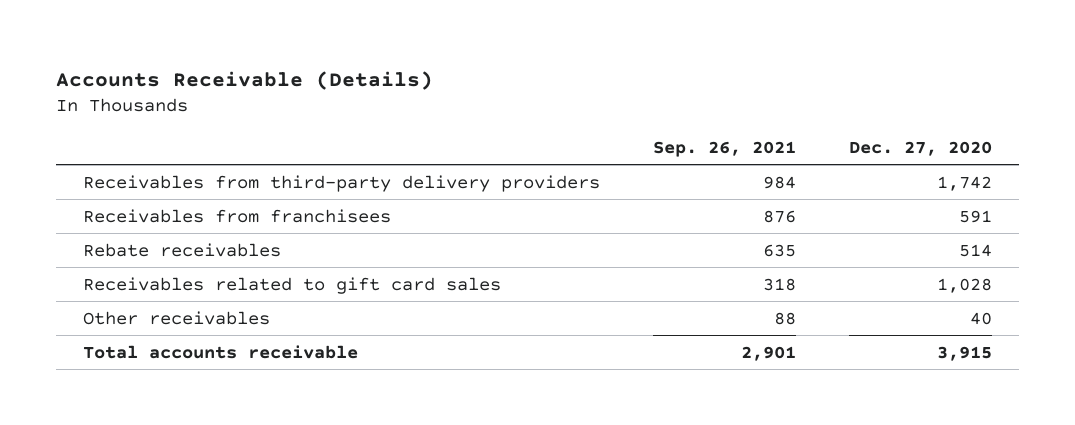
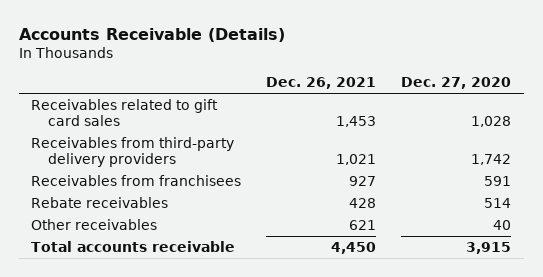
[653,140,797,157] Sep. 26, 2021 -> none
none -> [266,77,377,90] Dec. 26, 2021
[82,276,501,294] Receivables related to gift card sales -> [31,98,219,127] Receivables related to gift card sales

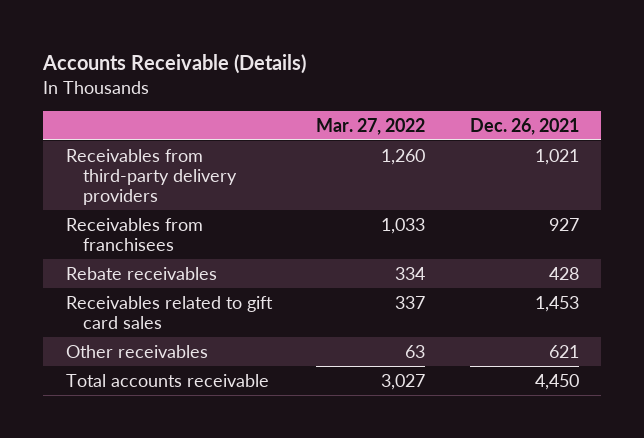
[401,77,512,90] Dec. 27, 2020 -> none
none -> [316,117,426,135] Mar. 27, 2022
[31,98,219,127] Receivables related to gift card sales -> [65,295,273,329] Receivables related to gift card sales

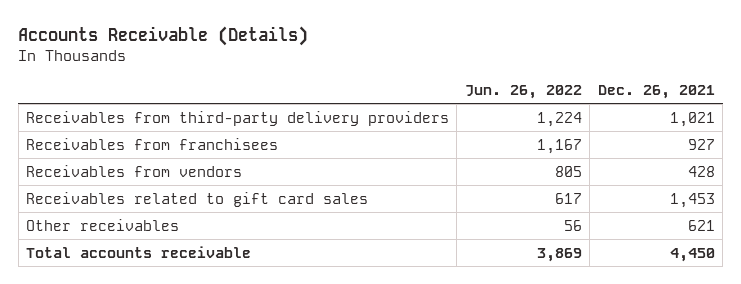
[316,117,426,135] Mar. 27, 2022 -> none
none -> [464,84,582,99] Jun. 26, 2022
[65,266,217,280] Rebate receivables -> [26,164,243,177] Receivables from vendors

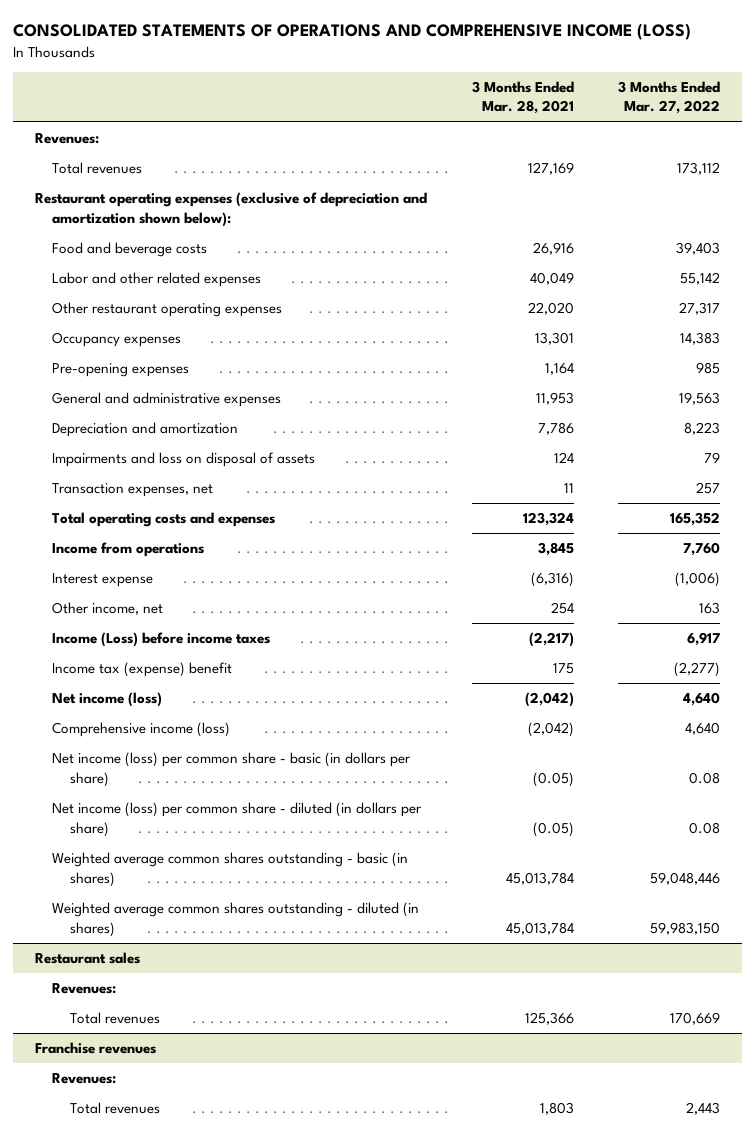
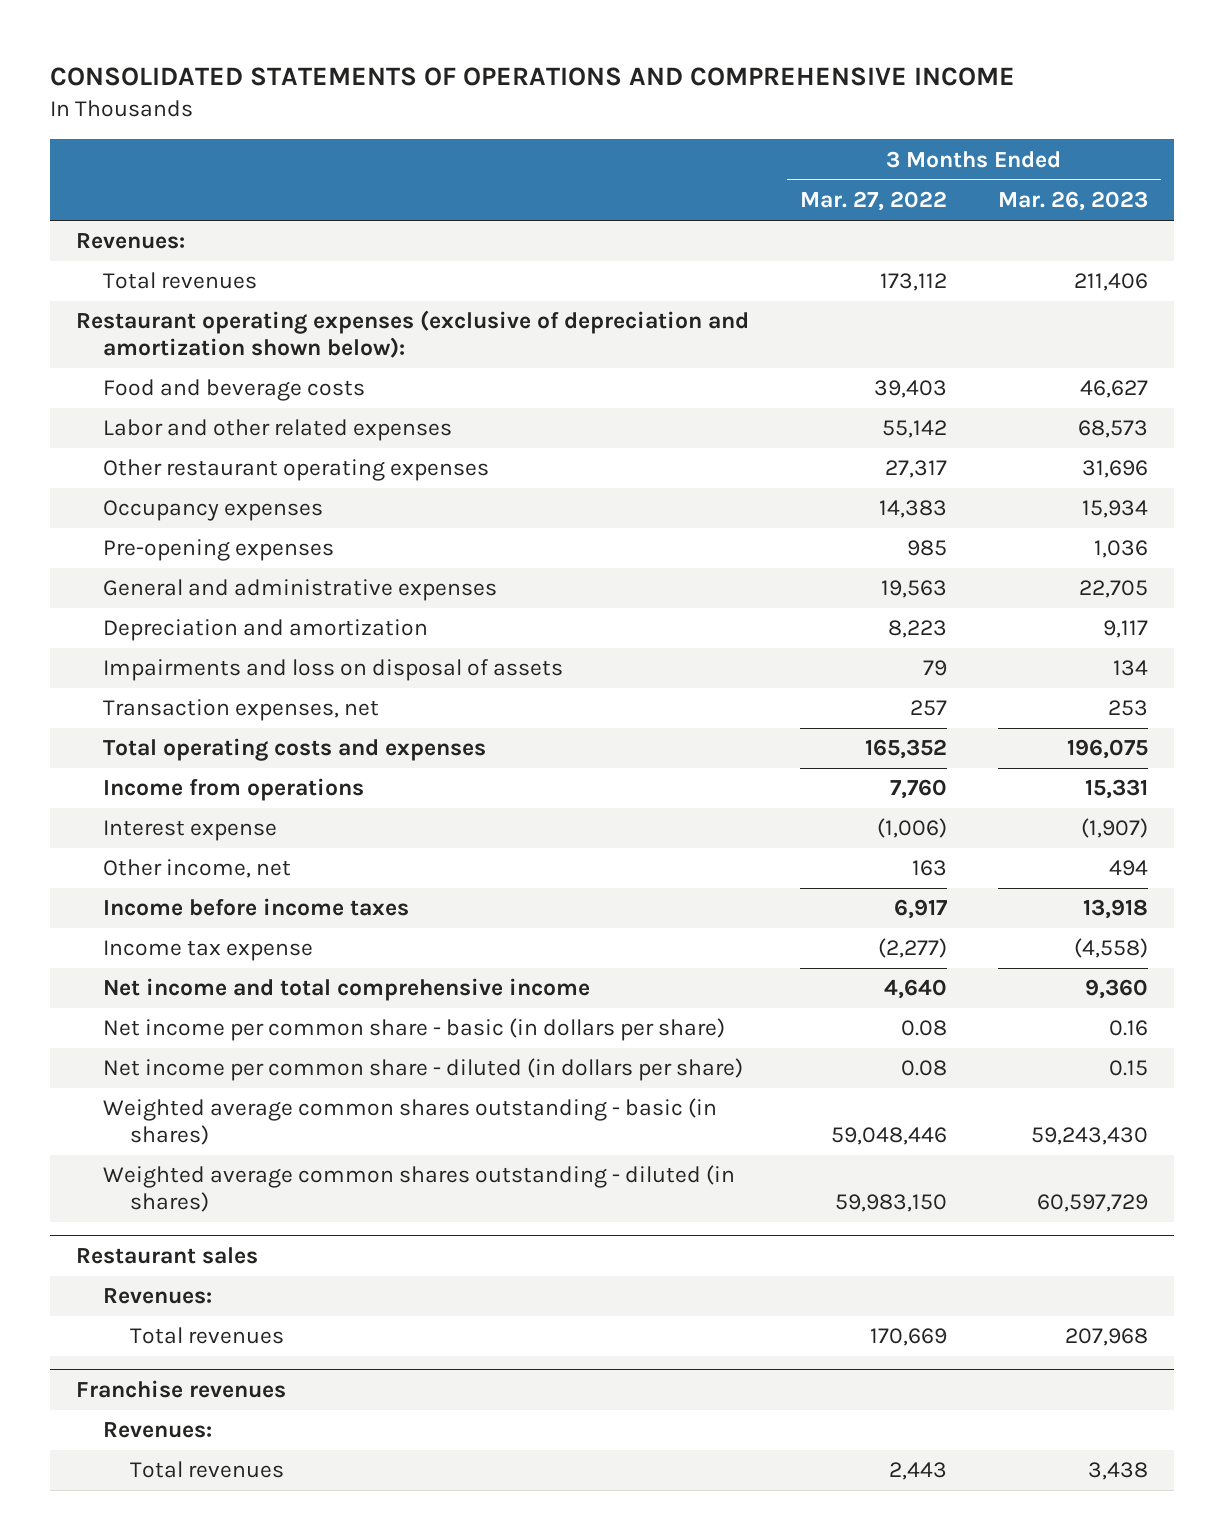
[12,23,691,41] CONSOLIDATED STATEMENTS OF OPERATIONS AND COMPREHENSIVE INCOME (LOSS) -> [49,67,1015,87] CONSOLIDATED STATEMENTS OF OPERATIONS AND COMPREHENSIVE INCOME
[471,81,574,115] 3 Months Ended Mar. 28, 2021 -> none
none -> [998,191,1149,212] Mar. 26, 2023
[52,722,231,738] Comprehensive income (loss) -> none
[52,632,271,648] Income (Loss) before income taxes -> [102,898,409,917] Income before income taxes
[52,662,233,678] Income tax (expense) benefit -> [102,940,313,962] Income tax expense
[52,692,163,708] Net income (loss) -> [102,978,590,1002] Net income and total comprehensive income
[52,752,412,787] Net income (loss) per common share - basic (in dollars per share) -> [102,1018,725,1042] Net income per common share - basic (in dollars per share)
[52,802,423,837] Net income (loss) per common share - diluted (in dollars per share) -> [102,1058,743,1082] Net income per common share - diluted (in dollars per share)

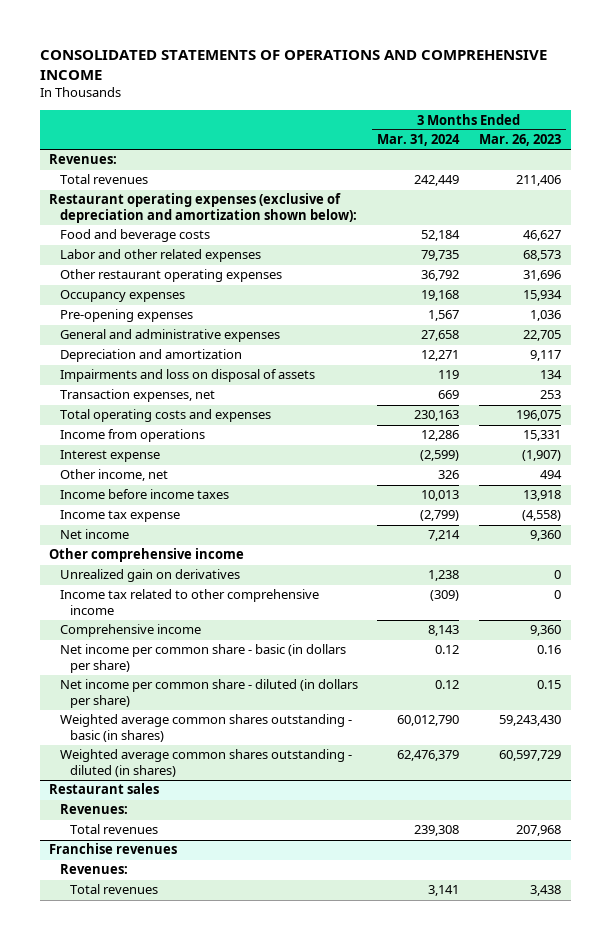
[800,191,948,212] Mar. 27, 2022 -> none
none -> [377,134,461,147] Mar. 31, 2024
[102,978,590,1002] Net income and total comprehensive income -> [59,529,129,540] Net income
none -> [49,548,245,563] Other comprehensive income
none -> [59,569,240,583] Unrealized gain on derivatives
none -> [59,589,319,616] Income tax related to other comprehensive income
none -> [59,624,201,638] Comprehensive income

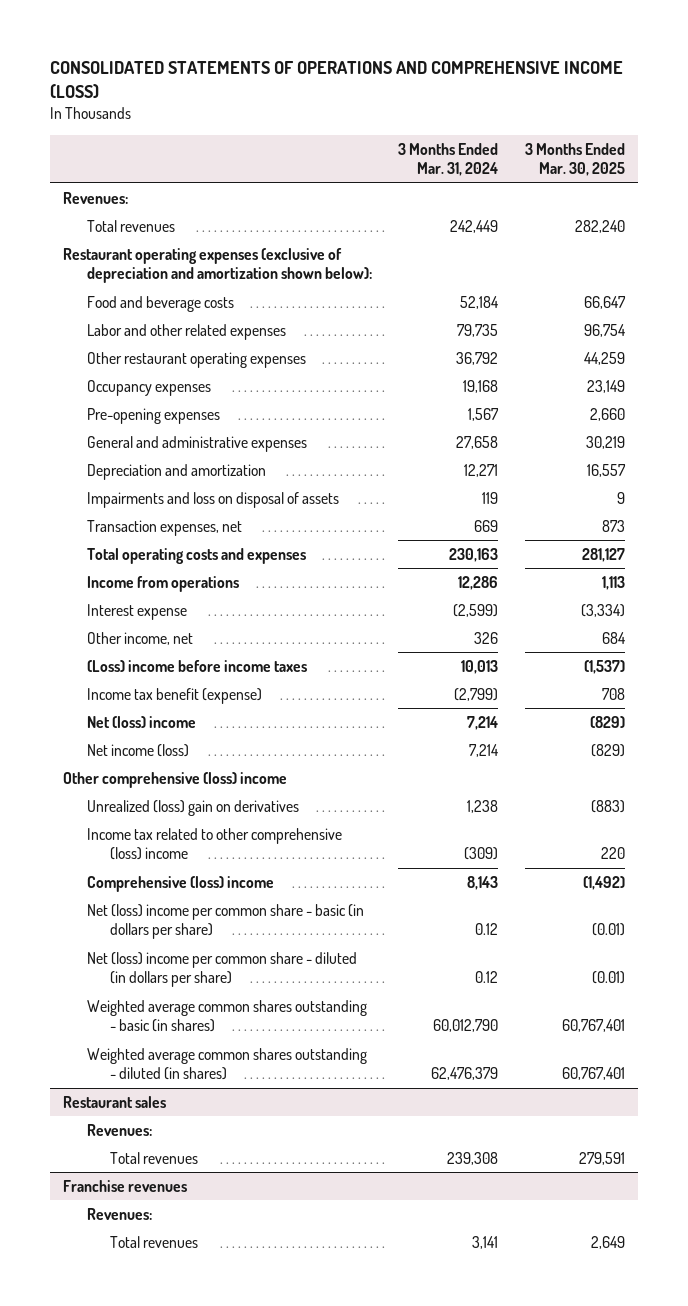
[39,49,547,80] CONSOLIDATED STATEMENTS OF OPERATIONS AND COMPREHENSIVE INCOME -> [49,60,623,100] CONSOLIDATED STATEMENTS OF OPERATIONS AND COMPREHENSIVE INCOME (LOSS)
[478,134,561,147] Mar. 26, 2023 -> none
none -> [524,142,625,177] 3 Months Ended Mar. 30, 2025
[59,489,229,500] Income before income taxes -> [86,659,307,672] (Loss) income before income taxes
[59,510,180,523] Income tax expense -> [86,687,262,704] Income tax benefit (expense)
[59,529,129,540] Net income -> [86,715,196,728] Net (loss) income
none -> [86,743,189,757] Net income (loss)
[49,548,245,563] Other comprehensive income -> [62,771,287,788] Other comprehensive (loss) income
[59,569,240,583] Unrealized gain on derivatives -> [86,799,299,816] Unrealized (loss) gain on derivatives
[59,589,319,616] Income tax related to other comprehensive income -> [86,827,342,861] Income tax related to other comprehensive (loss) income
[59,624,201,638] Comprehensive income -> [86,875,274,892] Comprehensive (loss) income
[59,644,346,674] Net income per common share - basic (in dollars per share) -> [86,903,364,940] Net (loss) income per common share - basic (in dollars per share)
[59,679,358,709] Net income per common share - diluted (in dollars per share) -> [86,951,357,988] Net (loss) income per common share - diluted (in dollars per share)

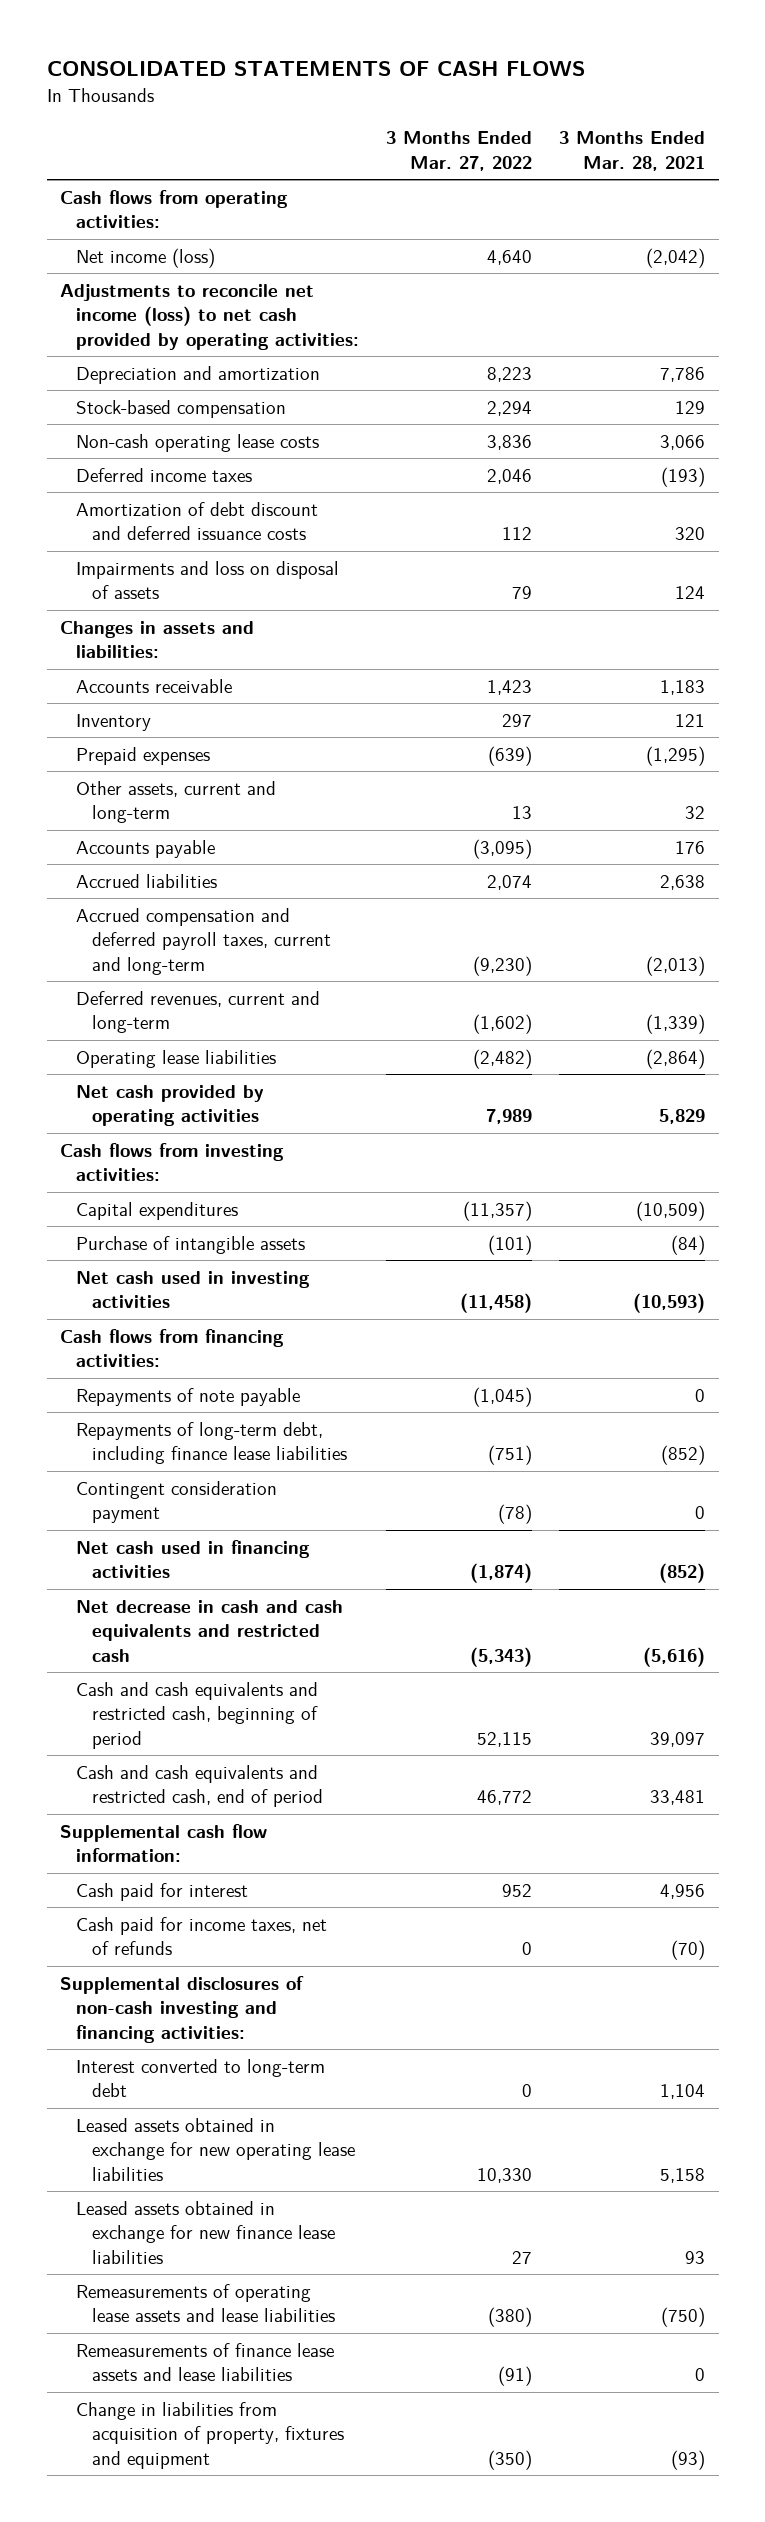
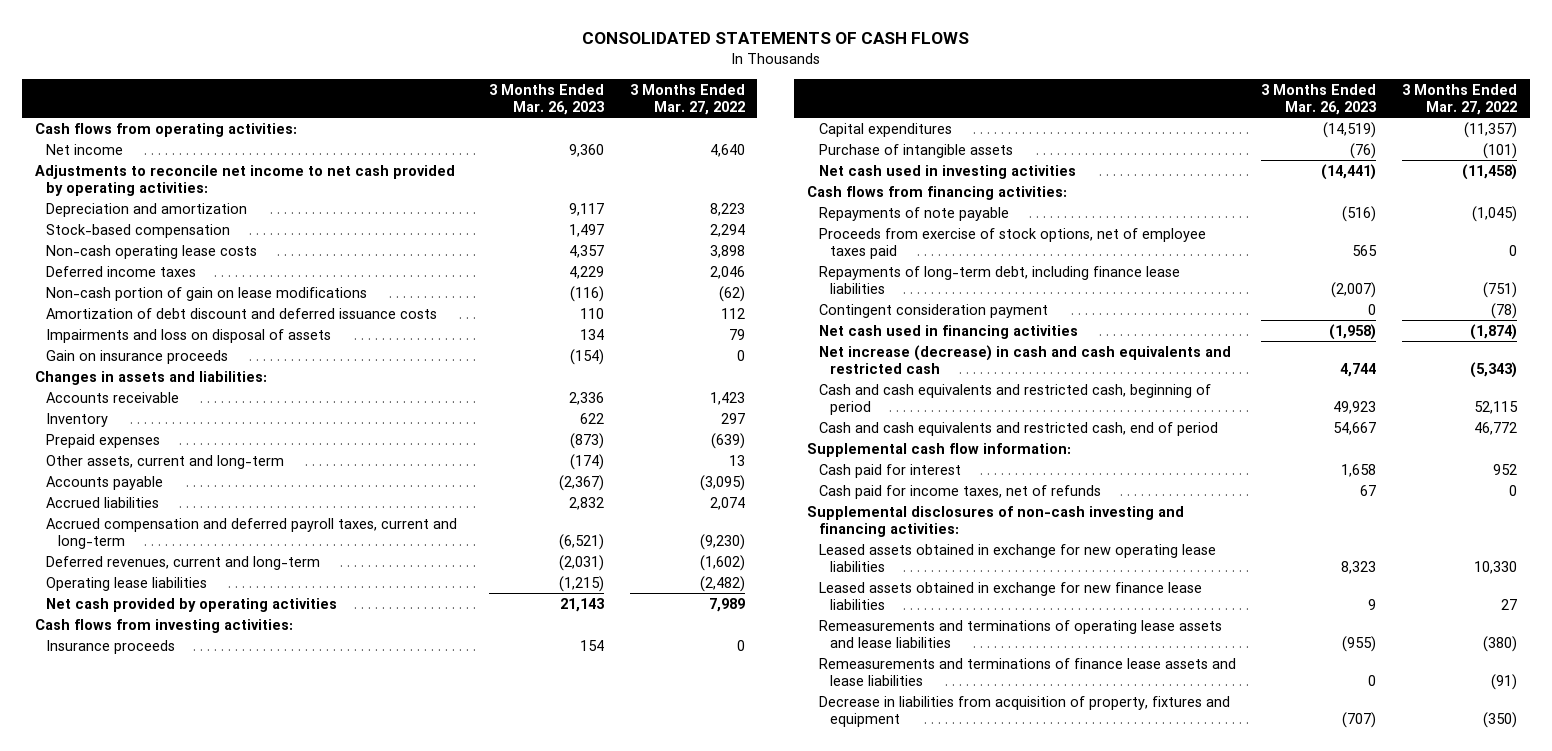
[559,131,706,171] 3 Months Ended Mar. 28, 2021 -> none
none -> [488,83,604,115] 3 Months Ended Mar. 26, 2023
[76,247,216,268] Net income (loss) -> [46,143,124,155] Net income
[60,283,360,350] Adjustments to reconcile net income (loss) to net cash provided by operating activities: -> [34,164,455,196] Adjustments to reconcile net income to net cash provided by operating activities:
[487,434,533,450] 3,836 -> [709,244,745,258] 3,898
none -> [46,286,368,301] Non-cash portion of gain on lease modifications
none -> [46,349,229,364] Gain on insurance proceeds
none -> [46,639,176,654] Insurance proceeds
none -> [818,227,1206,259] Proceeds from exercise of stock options, net of employee taxes paid
[76,1599,344,1662] Net decrease in cash and cash equivalents and restricted cash -> [818,344,1231,374] Net increase (decrease) in cash and cash equivalents and restricted cash
[76,2058,326,2098] Interest converted to long-term debt -> none
[76,2283,336,2323] Remeasurements of operating lease assets and lease liabilities -> [818,619,1222,648] Remeasurements and terminations of operating lease assets and lease liabilities
[76,2342,335,2382] Remeasurements of finance lease assets and lease liabilities -> [818,657,1236,686] Remeasurements and terminations of finance lease assets and lease liabilities
[76,2401,345,2469] Change in liabilities from acquisition of property, fixtures and equipment -> [818,695,1230,727] Decrease in liabilities from acquisition of property, fixtures and equipment

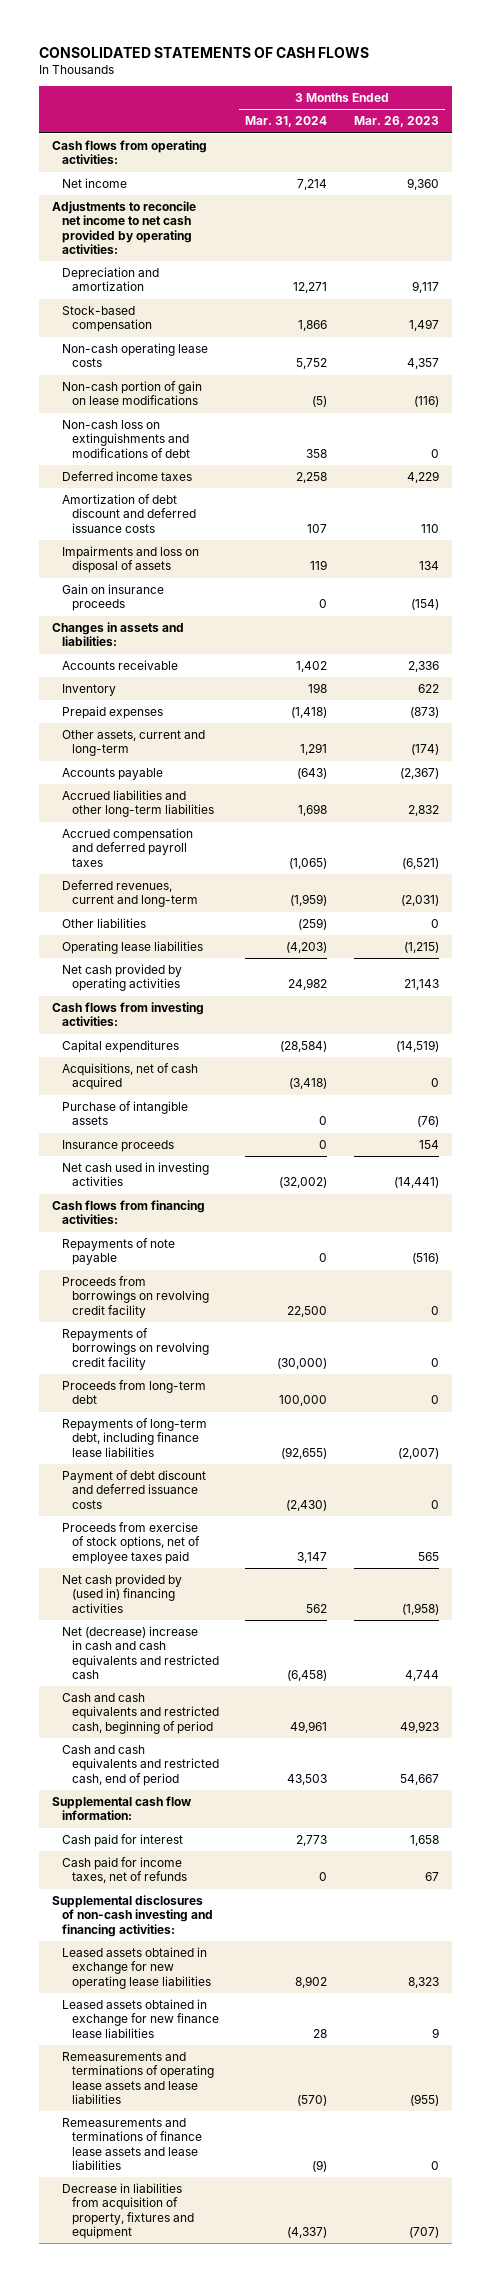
[629,83,745,115] 3 Months Ended Mar. 27, 2022 -> none
none -> [245,116,328,128] Mar. 31, 2024
none -> [62,420,191,458] Non-cash loss on extinguishments and modifications of debt
[46,265,197,277] Deferred income taxes -> [62,471,193,482] Deferred income taxes
[46,496,160,508] Accrued liabilities -> [62,790,215,818] Accrued liabilities and other long-term liabilities
[46,517,458,549] Accrued compensation and deferred payroll taxes, current and long-term -> [62,828,194,867] Accrued compensation and deferred payroll taxes
none -> [62,918,147,929] Other liabilities
none -> [62,1063,199,1091] Acquisitions, net of cash acquired
[46,639,176,654] Insurance proceeds -> [62,1140,175,1153] Insurance proceeds
none -> [62,1276,210,1318] Proceeds from borrowings on revolving credit facility
none -> [62,1328,210,1370] Repayments of borrowings on revolving credit facility
none -> [62,1380,207,1405] Proceeds from long-term debt
[818,303,1048,318] Contingent consideration payment -> none
none -> [62,1470,207,1509] Payment of debt discount and deferred issuance costs
[818,227,1206,259] Proceeds from exercise of stock options, net of employee taxes paid -> [62,1522,201,1564] Proceeds from exercise of stock options, net of employee taxes paid
[818,324,1078,339] Net cash used in financing activities -> [62,1574,183,1613] Net cash provided by (used in) financing activities
[818,344,1231,374] Net increase (decrease) in cash and cash equivalents and restricted cash -> [62,1626,220,1679] Net (decrease) increase in cash and cash equivalents and restricted cash

